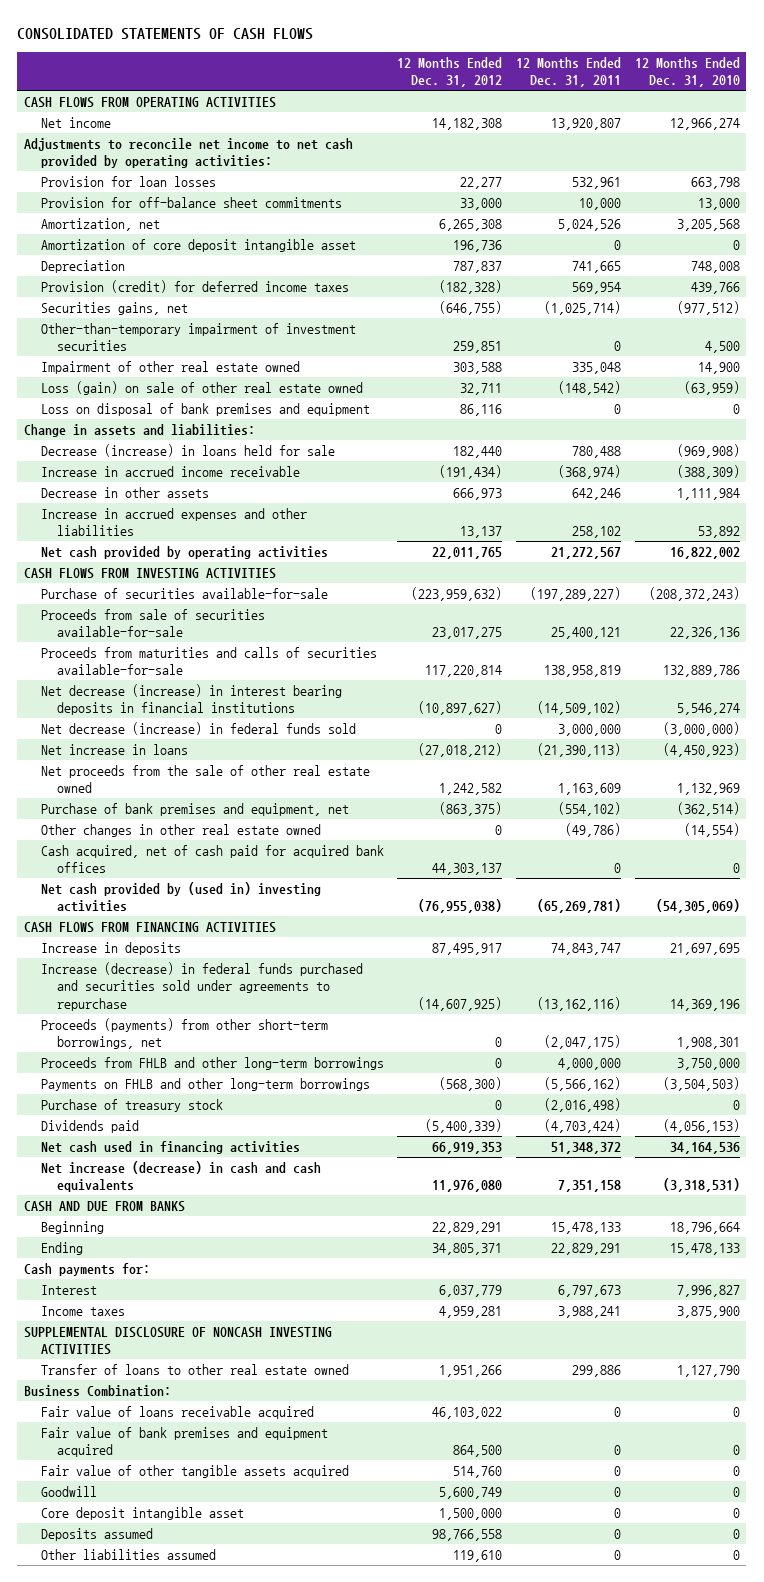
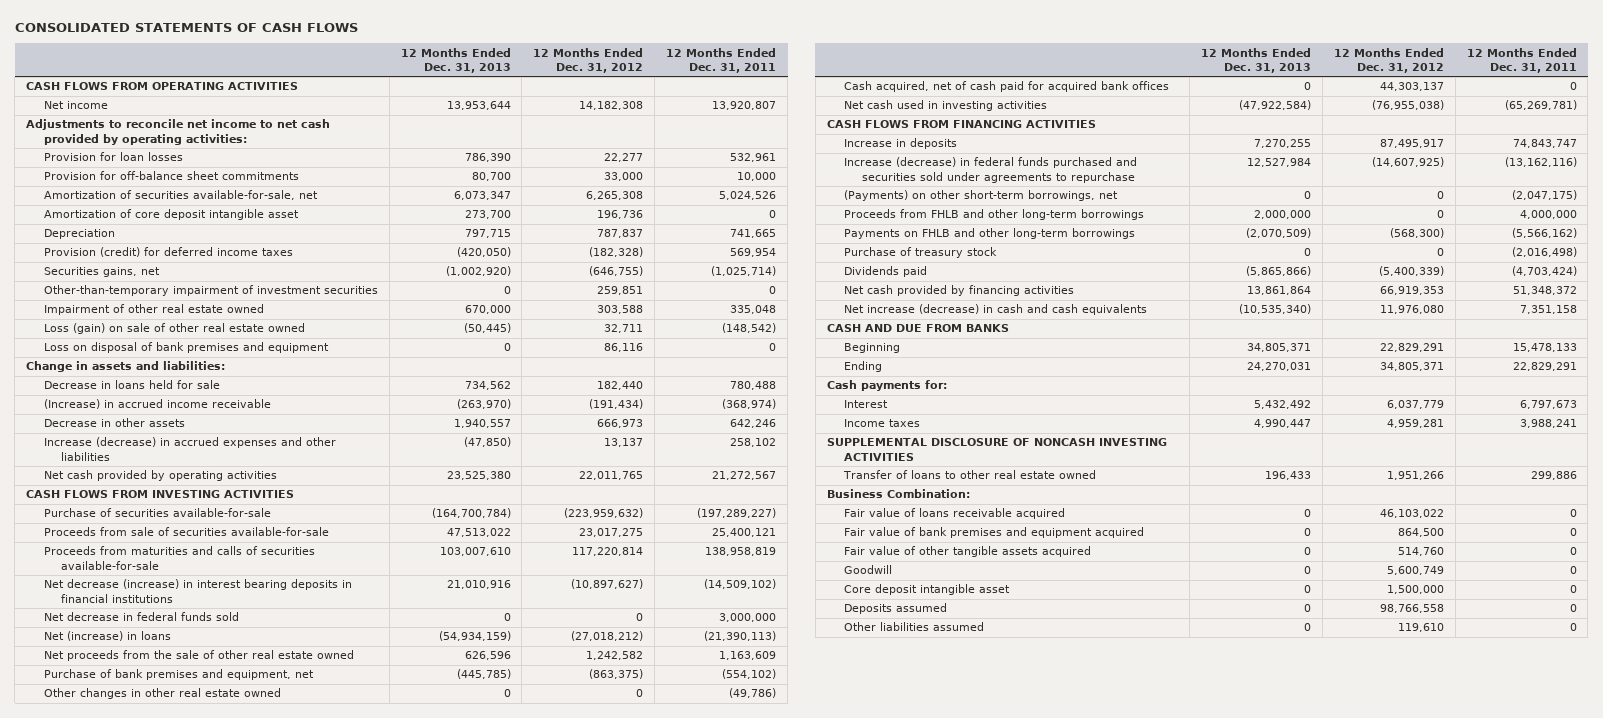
[634,56,740,88] 12 Months Ended Dec. 31, 2010 -> none
none -> [400,47,511,74] 12 Months Ended Dec. 31, 2013
[40,217,160,231] Amortization, net -> [43,190,318,201] Amortization of securities available-for-sale, net
[40,443,335,457] Decrease (increase) in loans held for sale -> [43,380,220,390] Decrease in loans held for sale
[40,465,300,477] Increase in accrued income receivable -> [43,399,271,410] (Increase) in accrued income receivable
[40,507,307,537] Increase in accrued expenses and other liabilities -> [43,437,336,461] Increase (decrease) in accrued expenses and other liabilities
[40,721,356,735] Net decrease (increase) in federal funds sold -> [43,612,239,622] Net decrease in federal funds sold
[40,743,188,755] Net increase in loans -> [43,631,171,642] Net (increase) in loans
[40,881,321,913] Net cash provided by (used in) investing activities -> [844,100,1048,112] Net cash used in investing activities
[40,1017,328,1050] Proceeds (payments) from other short-term borrowings, net -> [844,190,1119,202] (Payments) on other short-term borrowings, net
[40,1140,300,1154] Net cash used in financing activities -> [844,285,1075,297] Net cash provided by financing activities

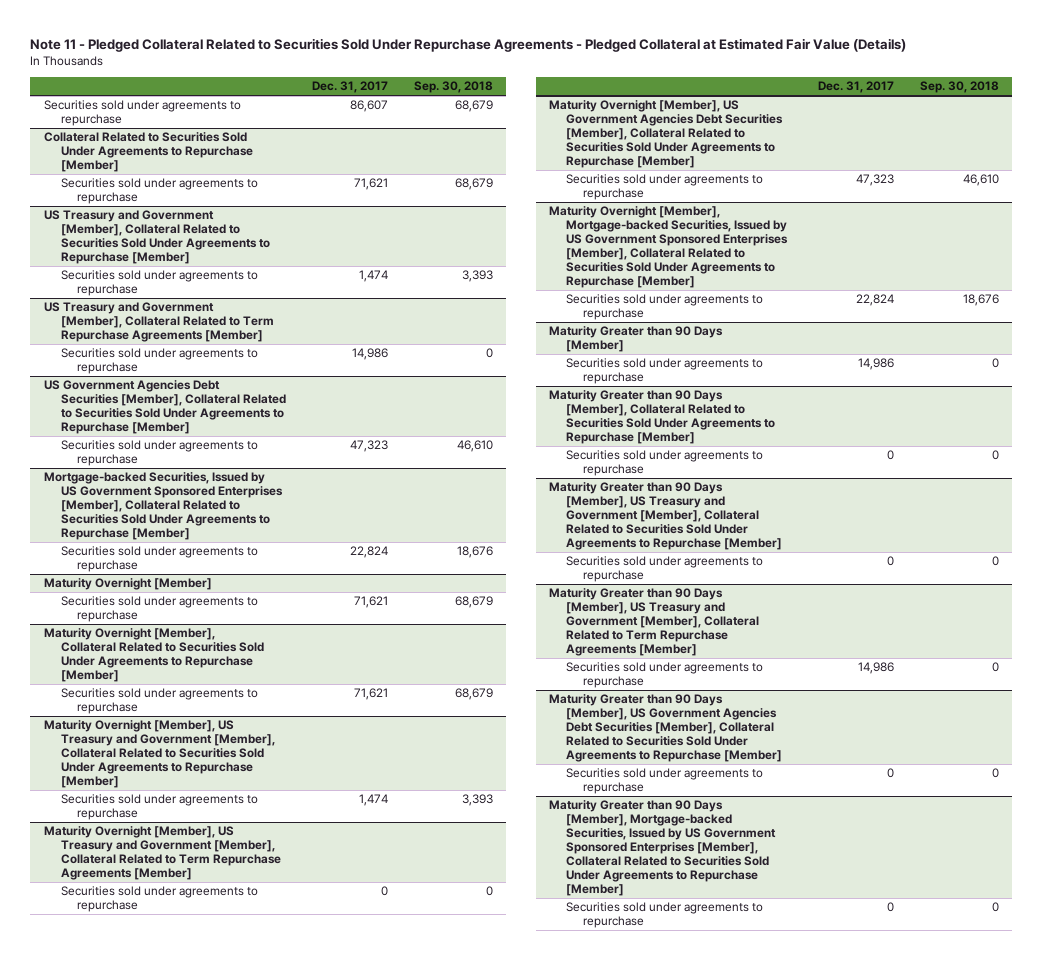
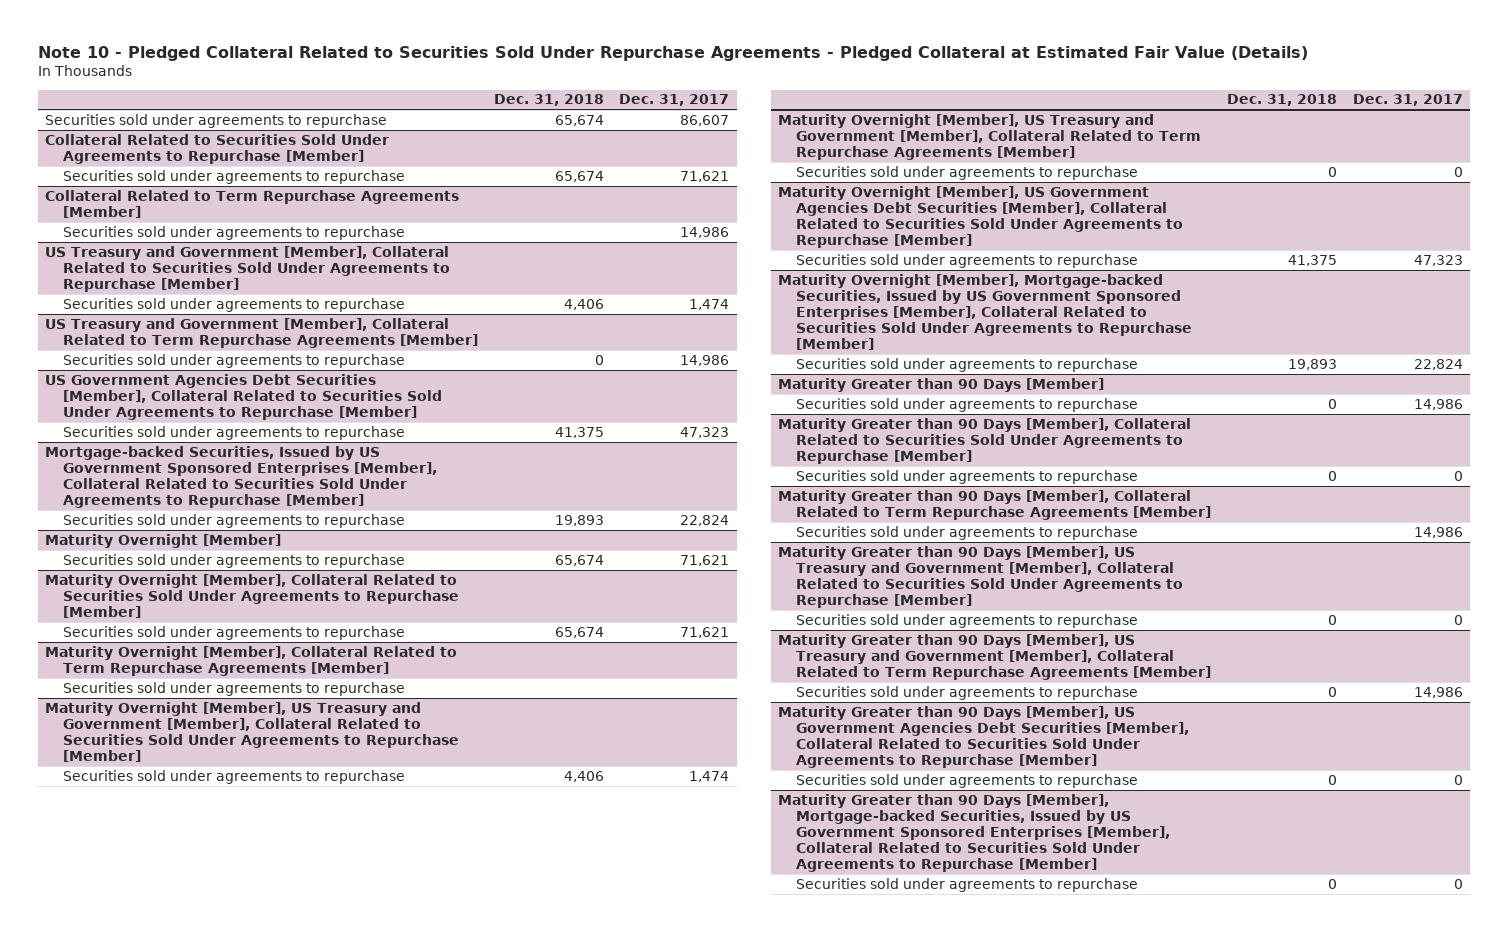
[30,37,907,52] Note 11 - Pledged Collateral Related to Securities Sold Under Repurchase Agreements - Pledged Collateral at Estimated Fair Value (Details) -> [37,46,1308,62] Note 10 - Pledged Collateral Related to Securities Sold Under Repurchase Agreements - Pledged Collateral at Estimated Fair Value (Details)
[414,81,494,94] Sep. 30, 2018 -> none
none -> [493,94,604,107] Dec. 31, 2018
none -> [45,189,460,218] Collateral Related to Term Repurchase Agreements [Member]
none -> [63,225,406,240] Securities sold under agreements to repurchase
none -> [45,645,458,676] Maturity Overnight [Member], Collateral Related to Term Repurchase Agreements [Member]
none -> [63,681,406,696] Securities sold under agreements to repurchase
none -> [778,489,1212,520] Maturity Greater than 90 Days [Member], Collateral Related to Term Repurchase Agreements [Member]
none -> [796,525,1139,540] Securities sold under agreements to repurchase

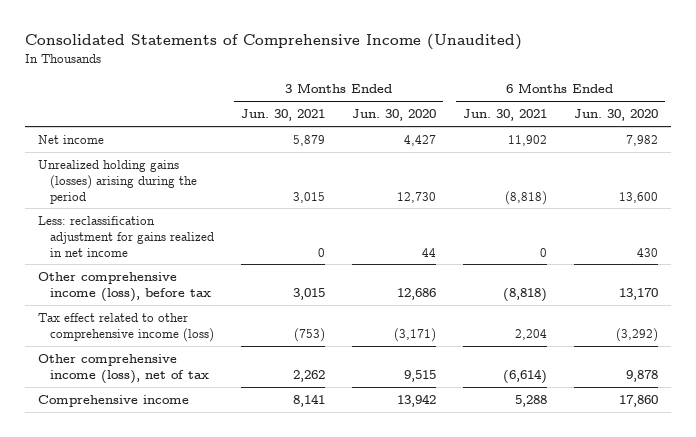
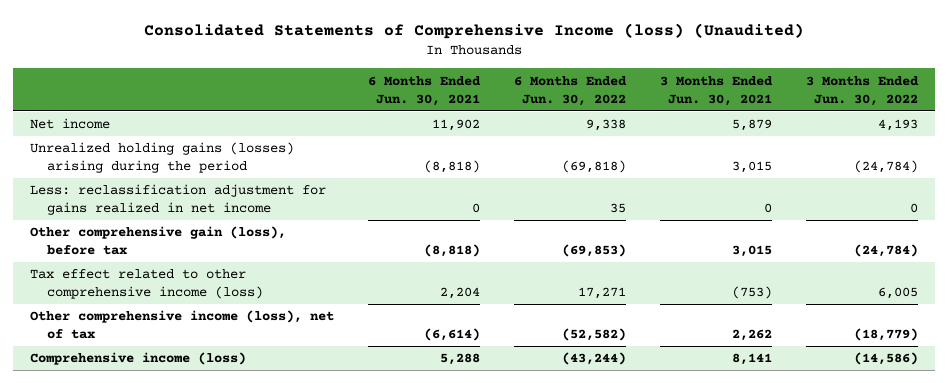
[24,34,522,51] Consolidated Statements of Comprehensive Income (Unaudited) -> [143,23,804,40] Consolidated Statements of Comprehensive Income (loss) (Unaudited)
[352,109,437,122] Jun. 30, 2020 -> none
[573,109,658,122] Jun. 30, 2020 -> none
none -> [513,75,627,106] 6 Months Ended Jun. 30, 2022
none -> [805,75,919,106] 3 Months Ended Jun. 30, 2022
[38,271,212,302] Other comprehensive income (loss), before tax -> [29,226,286,256] Other comprehensive gain (loss), before tax
[38,394,190,407] Comprehensive income -> [29,352,246,366] Comprehensive income (loss)

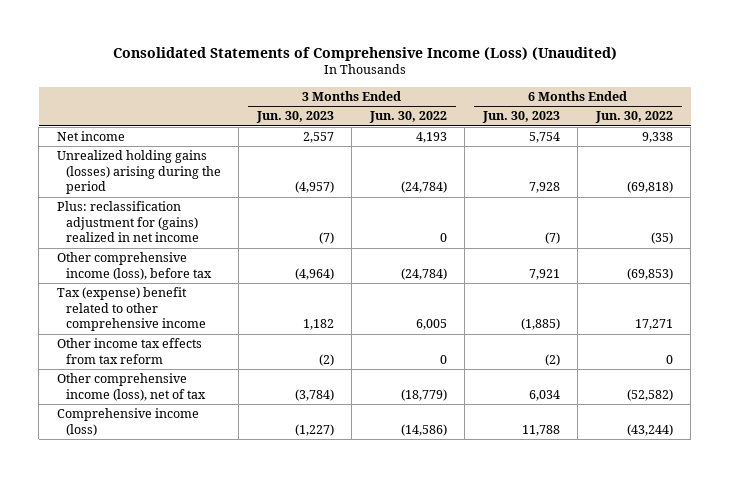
[143,23,804,40] Consolidated Statements of Comprehensive Income (loss) (Unaudited) -> [112,46,617,61] Consolidated Statements of Comprehensive Income (Loss) (Unaudited)
[367,75,481,106] 6 Months Ended Jun. 30, 2021 -> none
[659,75,773,106] 3 Months Ended Jun. 30, 2021 -> none
none -> [255,111,334,124] Jun. 30, 2023
none -> [481,111,560,124] Jun. 30, 2023
[29,184,326,216] Less: reclassification adjustment for gains realized in net income -> [56,201,199,243] Plus: reclassification adjustment for (gains) realized in net income
[609,203,626,214] 35 -> [650,232,673,245] (35)
[29,226,286,256] Other comprehensive gain (loss), before tax -> [56,252,212,280] Other comprehensive income (loss), before tax
[29,269,263,300] Tax effect related to other comprehensive income (loss) -> [56,287,206,332] Tax (expense) benefit related to other comprehensive income
none -> [56,338,202,364] Other income tax effects from tax reform

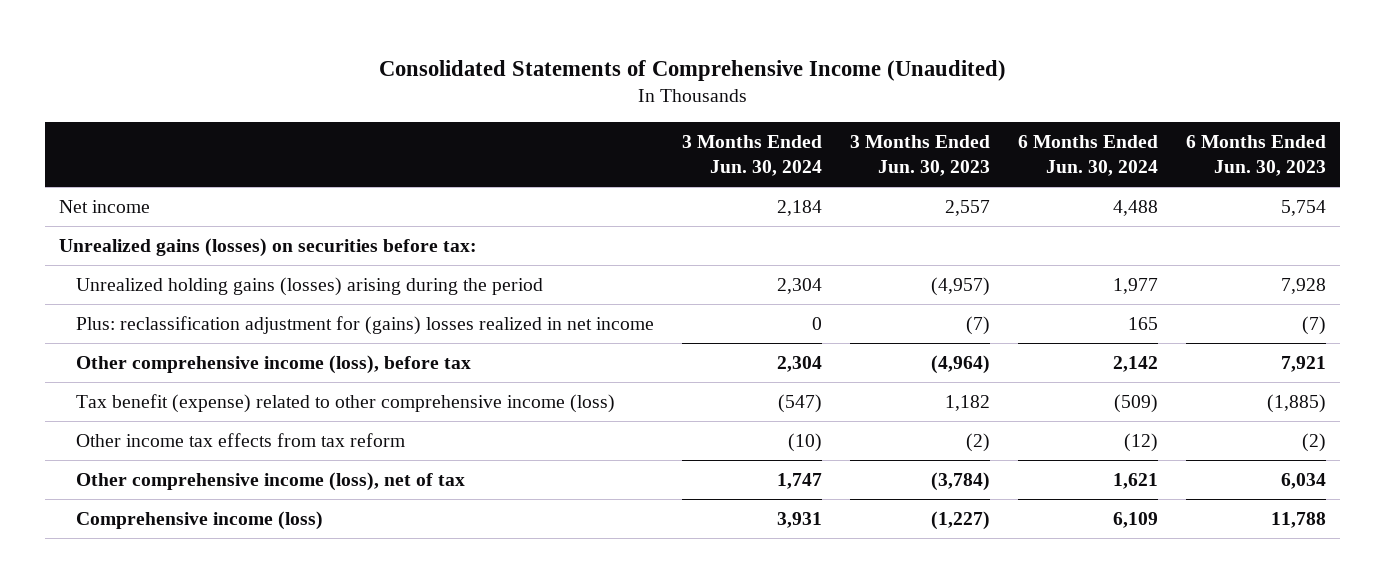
[112,46,617,61] Consolidated Statements of Comprehensive Income (Loss) (Unaudited) -> [378,59,1006,81] Consolidated Statements of Comprehensive Income (Unaudited)
[368,111,447,124] Jun. 30, 2022 -> none
[594,111,673,124] Jun. 30, 2022 -> none
none -> [682,135,823,177] 3 Months Ended Jun. 30, 2024
none -> [1018,135,1159,177] 6 Months Ended Jun. 30, 2024
none -> [58,238,477,258] Unrealized gains (losses) on securities before tax:
[56,201,199,243] Plus: reclassification adjustment for (gains) realized in net income -> [76,316,655,336] Plus: reclassification adjustment for (gains) losses realized in net income
[56,287,206,332] Tax (expense) benefit related to other comprehensive income -> [76,394,616,414] Tax benefit (expense) related to other comprehensive income (loss)

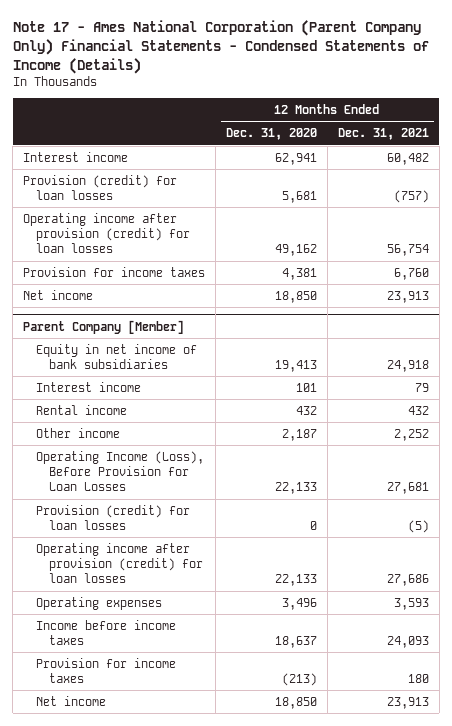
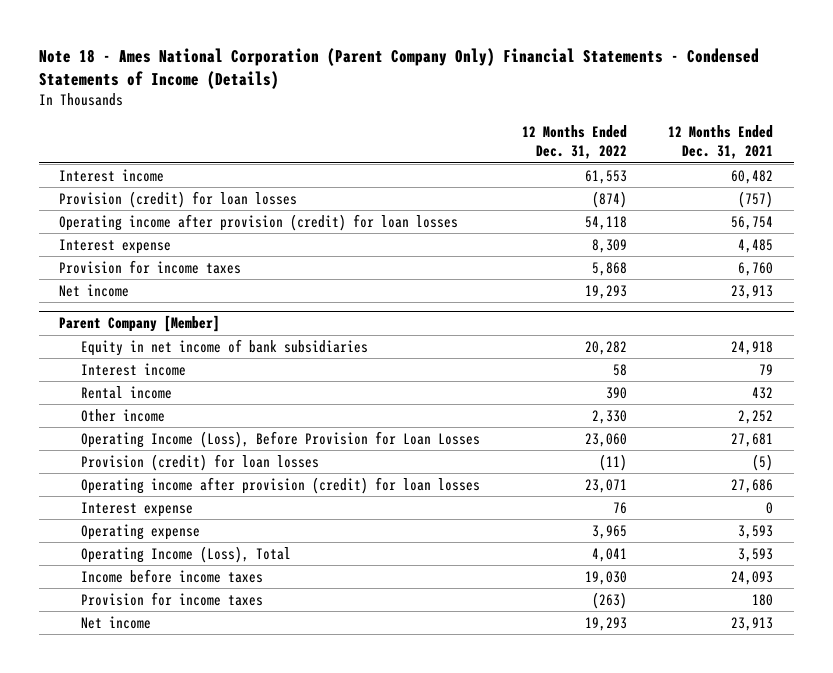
[12,19,429,74] Note 17 - Ames National Corporation (Parent Company Only) Financial Statements - Condensed Statements of Income (Details) -> [38,47,759,90] Note 18 - Ames National Corporation (Parent Company Only) Financial Statements - Condensed Statements of Income (Details)
[226,128,318,141] Dec. 31, 2020 -> none
none -> [521,125,627,160] 12 Months Ended Dec. 31, 2022
none -> [59,238,172,254] Interest expense
none -> [81,501,194,517] Interest expense
[35,596,162,610] Operating expenses -> [81,523,201,540] Operating expense
none -> [81,545,292,563] Operating Income (Loss), Total

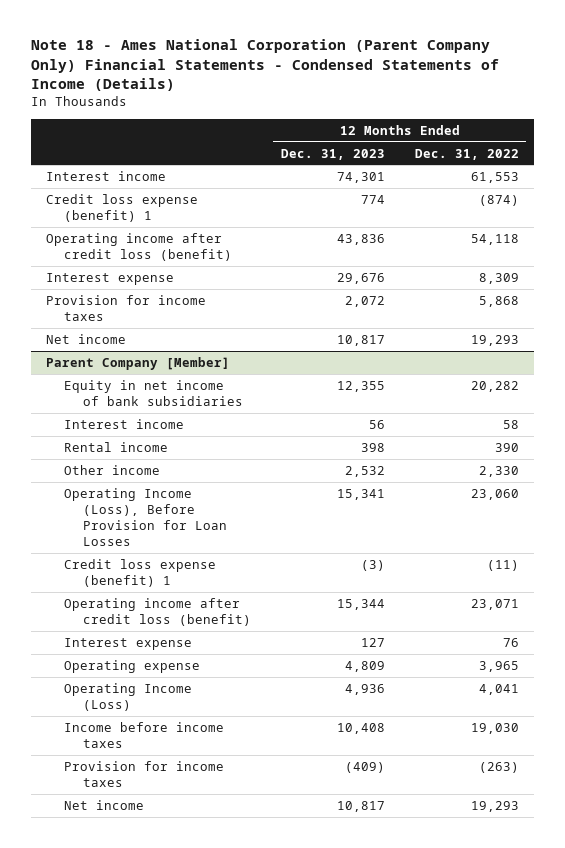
[668,125,774,160] 12 Months Ended Dec. 31, 2021 -> none
none -> [280,148,385,160] Dec. 31, 2023
[59,190,298,208] Provision (credit) for loan losses -> [45,193,198,222] Credit loss expense (benefit) 1
[59,213,459,231] Operating income after provision (credit) for loan losses -> [45,232,233,261] Operating income after credit loss (benefit)
[81,453,320,471] Provision (credit) for loan losses -> none
none -> [64,558,217,587] Credit loss expense (benefit) 1
[81,476,481,494] Operating income after provision (credit) for loan losses -> [64,597,251,626] Operating income after credit loss (benefit)
[81,545,292,563] Operating Income (Loss), Total -> [64,682,193,711] Operating Income (Loss)

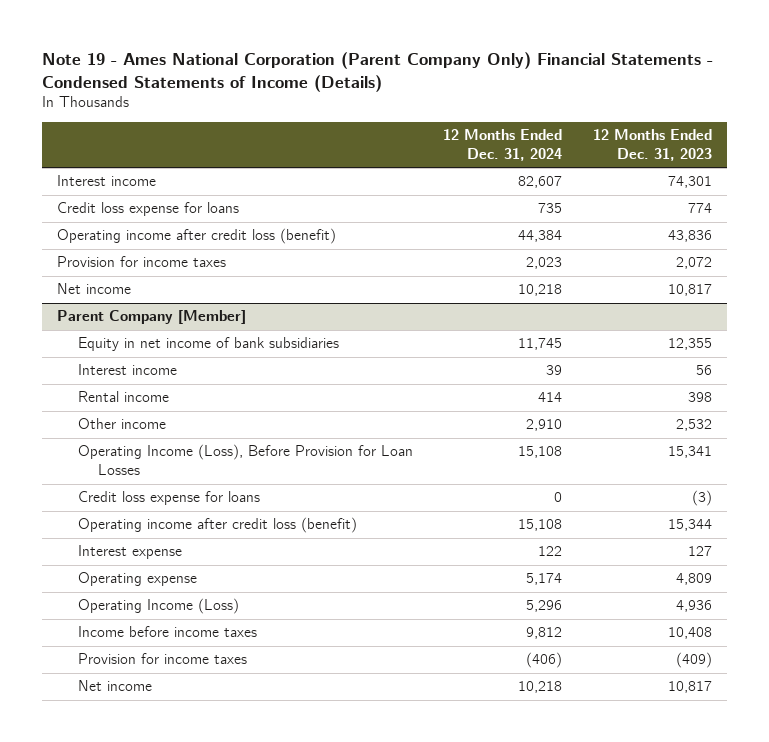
[30,39,499,92] Note 18 - Ames National Corporation (Parent Company Only) Financial Statements - Condensed Statements of Income (Details) -> [42,51,714,92] Note 19 - Ames National Corporation (Parent Company Only) Financial Statements - Condensed Statements of Income (Details)
[414,148,519,160] Dec. 31, 2022 -> none
none -> [443,129,563,162] 12 Months Ended Dec. 31, 2024
[45,193,198,222] Credit loss expense (benefit) 1 -> [57,202,240,217] Credit loss expense for loans
[45,272,174,285] Interest expense -> none
[64,558,217,587] Credit loss expense (benefit) 1 -> [77,491,260,506] Credit loss expense for loans

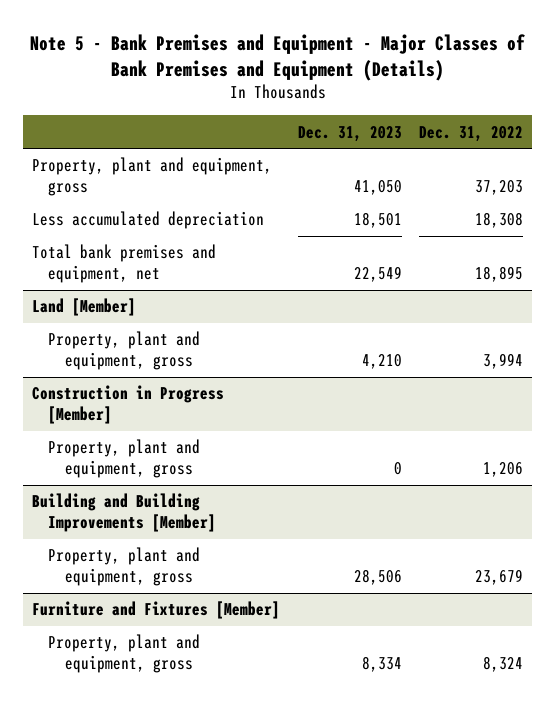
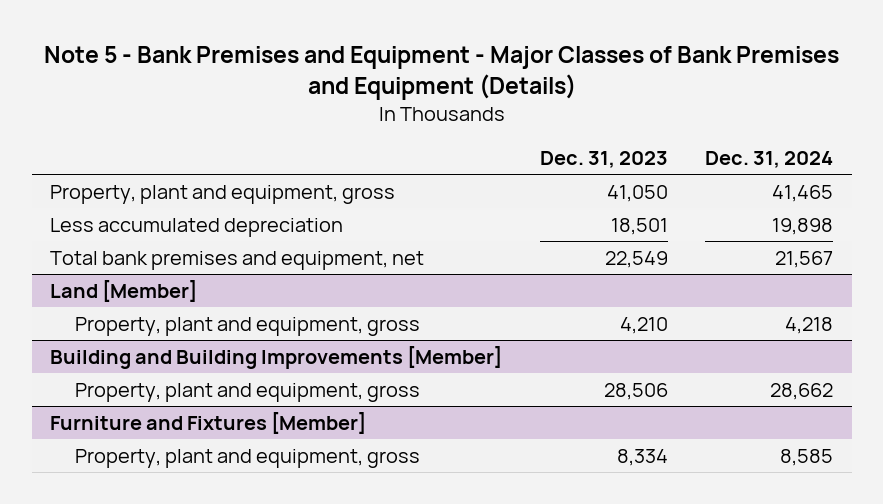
[419,125,524,142] Dec. 31, 2022 -> none
none -> [705,151,834,169] Dec. 31, 2024
[32,385,225,425] Construction in Progress [Member] -> none
[48,439,201,479] Property, plant and equipment, gross -> none

